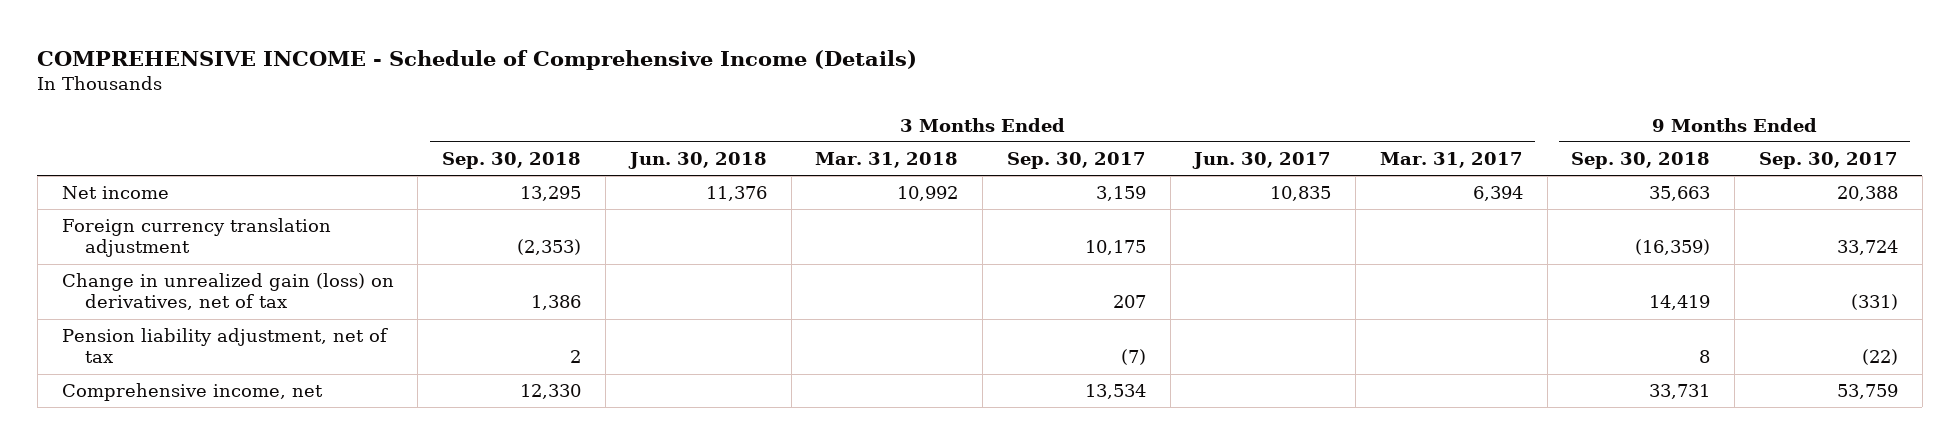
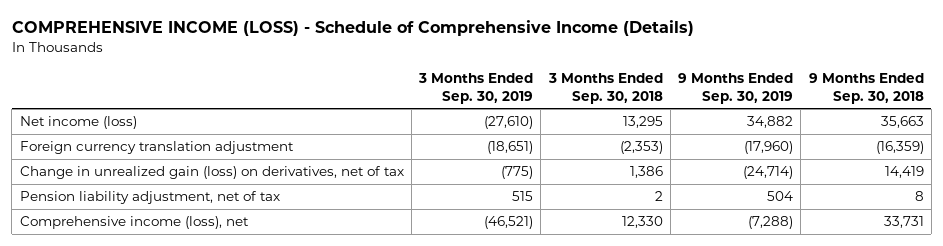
[37,49,918,70] COMPREHENSIVE INCOME - Schedule of Comprehensive Income (Details) -> [11,20,694,37] COMPREHENSIVE INCOME (LOSS) - Schedule of Comprehensive Income (Details)
[627,152,767,170] Jun. 30, 2018 -> none
[815,152,959,169] Mar. 31, 2018 -> none
[1006,152,1146,170] Sep. 30, 2017 -> none
[1192,152,1332,170] Jun. 30, 2017 -> none
[1379,152,1523,169] Mar. 31, 2017 -> none
[1758,152,1898,170] Sep. 30, 2017 -> none
none -> [418,72,534,104] 3 Months Ended Sep. 30, 2019
none -> [678,72,794,104] 9 Months Ended Sep. 30, 2019
[61,186,169,200] Net income -> [19,116,137,130] Net income (loss)
[61,383,323,402] Comprehensive income, net -> [19,216,249,230] Comprehensive income (loss), net

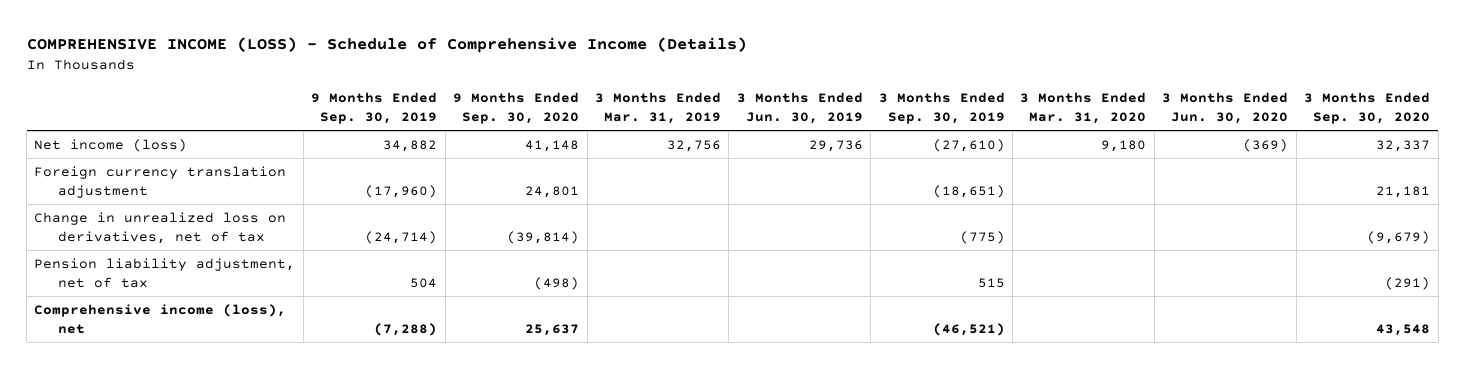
[547,72,663,104] 3 Months Ended Sep. 30, 2018 -> none
[808,72,924,104] 9 Months Ended Sep. 30, 2018 -> none
none -> [453,91,580,125] 9 Months Ended Sep. 30, 2020
none -> [594,91,721,125] 3 Months Ended Mar. 31, 2019
none -> [736,91,863,125] 3 Months Ended Jun. 30, 2019
none -> [1020,91,1147,125] 3 Months Ended Mar. 31, 2020
none -> [1162,91,1289,125] 3 Months Ended Jun. 30, 2020
none -> [1304,91,1431,125] 3 Months Ended Sep. 30, 2020
[19,166,404,180] Change in unrealized gain (loss) on derivatives, net of tax -> [34,211,287,245] Change in unrealized loss on derivatives, net of tax

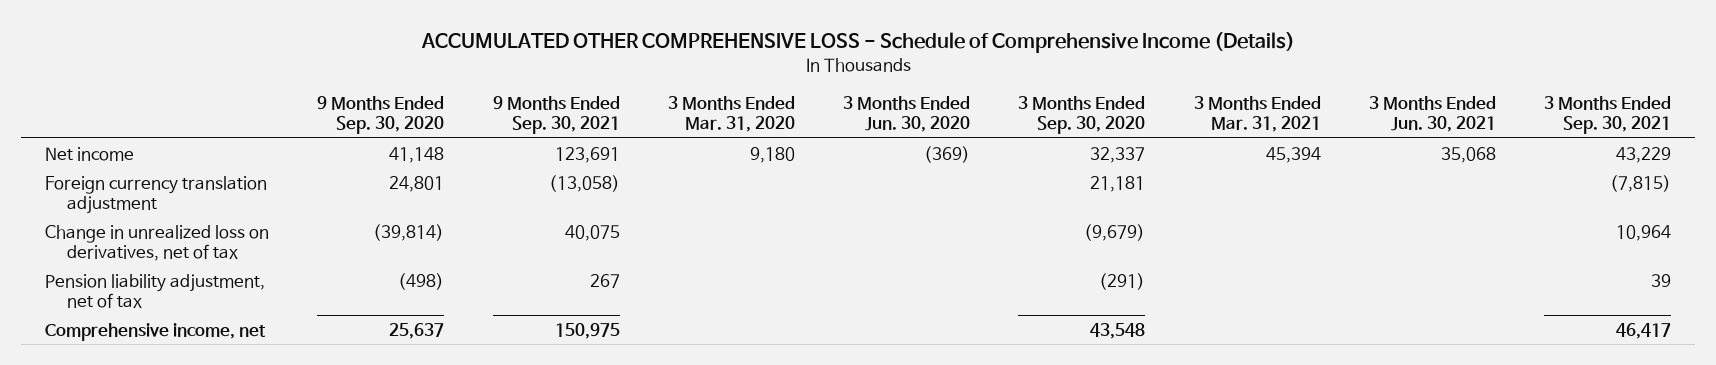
[26,37,747,54] COMPREHENSIVE INCOME (LOSS) - Schedule of Comprehensive Income (Details) -> [421,31,1296,53] ACCUMULATED OTHER COMPREHENSIVE LOSS - Schedule of Comprehensive Income (Details)
[311,91,438,125] 9 Months Ended Sep. 30, 2019 -> none
[594,91,721,125] 3 Months Ended Mar. 31, 2019 -> none
[736,91,863,125] 3 Months Ended Jun. 30, 2019 -> none
[878,91,1005,125] 3 Months Ended Sep. 30, 2019 -> none
none -> [492,96,620,135] 9 Months Ended Sep. 30, 2021
none -> [1193,96,1321,133] 3 Months Ended Mar. 31, 2021
none -> [1368,96,1496,133] 3 Months Ended Jun. 30, 2021
none -> [1544,96,1672,135] 3 Months Ended Sep. 30, 2021
[34,138,188,152] Net income (loss) -> [45,146,135,161] Net income
[34,303,287,335] Comprehensive income (loss), net -> [45,322,267,341] Comprehensive income, net

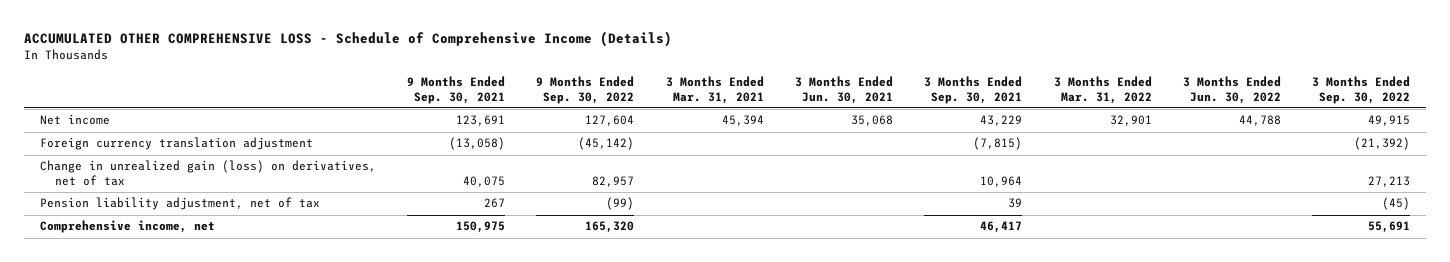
[317,96,445,135] 9 Months Ended Sep. 30, 2020 -> none
[667,96,795,133] 3 Months Ended Mar. 31, 2020 -> none
[843,96,971,133] 3 Months Ended Jun. 30, 2020 -> none
[1018,96,1146,135] 3 Months Ended Sep. 30, 2020 -> none
none -> [536,75,635,104] 9 Months Ended Sep. 30, 2022
none -> [1053,75,1152,104] 3 Months Ended Mar. 31, 2022
none -> [1182,75,1281,104] 3 Months Ended Jun. 30, 2022
none -> [1312,75,1411,104] 3 Months Ended Sep. 30, 2022
[45,224,270,261] Change in unrealized loss on derivatives, net of tax -> [39,160,376,187] Change in unrealized gain (loss) on derivatives, net of tax

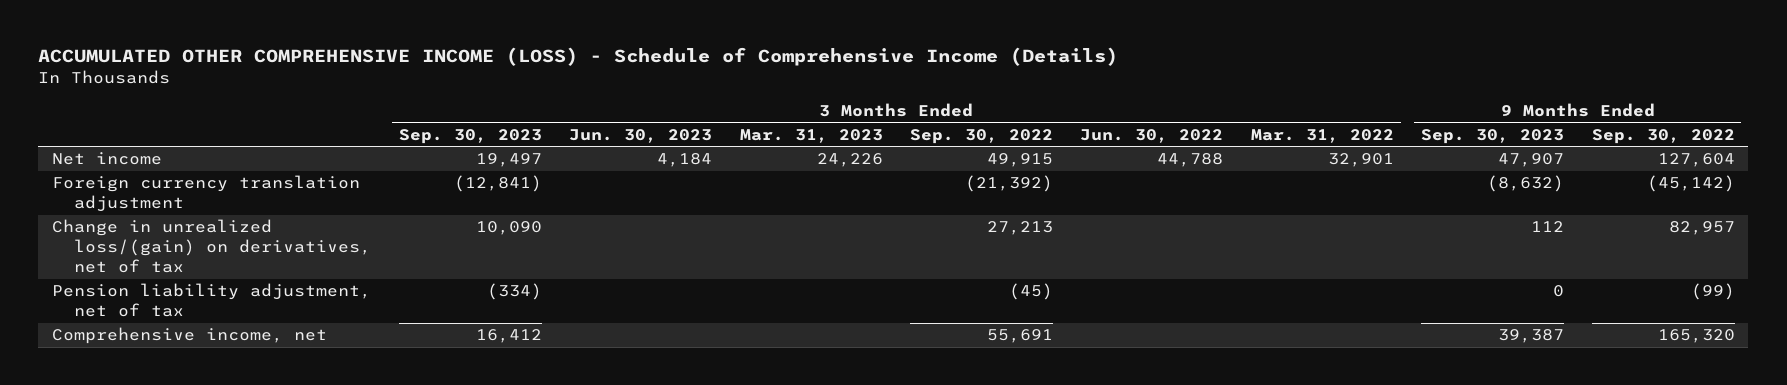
[24,30,673,47] ACCUMULATED OTHER COMPREHENSIVE LOSS - Schedule of Comprehensive Income (Details) -> [38,47,1119,67] ACCUMULATED OTHER COMPREHENSIVE INCOME (LOSS) - Schedule of Comprehensive Income (Details)
[407,75,506,104] 9 Months Ended Sep. 30, 2021 -> none
[665,75,764,104] 3 Months Ended Mar. 31, 2021 -> none
[795,75,894,104] 3 Months Ended Jun. 30, 2021 -> none
[924,75,1023,104] 3 Months Ended Sep. 30, 2021 -> none
none -> [398,128,542,144] Sep. 30, 2023
none -> [569,128,713,143] Jun. 30, 2023
none -> [739,128,883,143] Mar. 31, 2023
none -> [1421,128,1565,144] Sep. 30, 2023
[39,160,376,187] Change in unrealized gain (loss) on derivatives, net of tax -> [52,219,372,274] Change in unrealized loss/(gain) on derivatives, net of tax

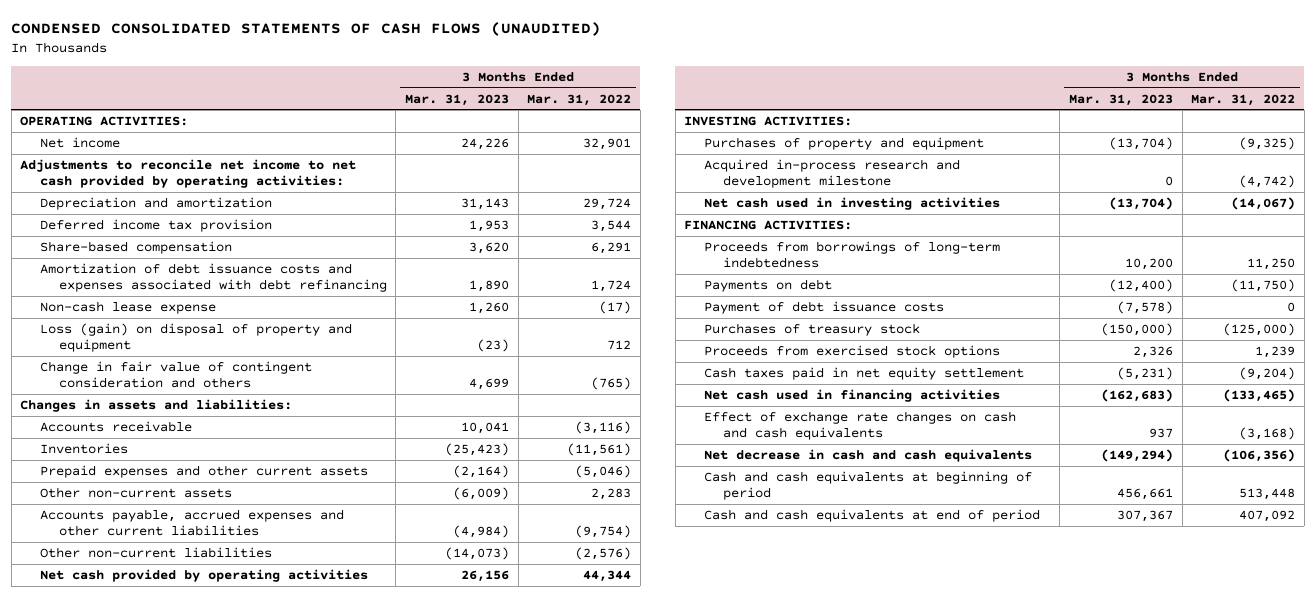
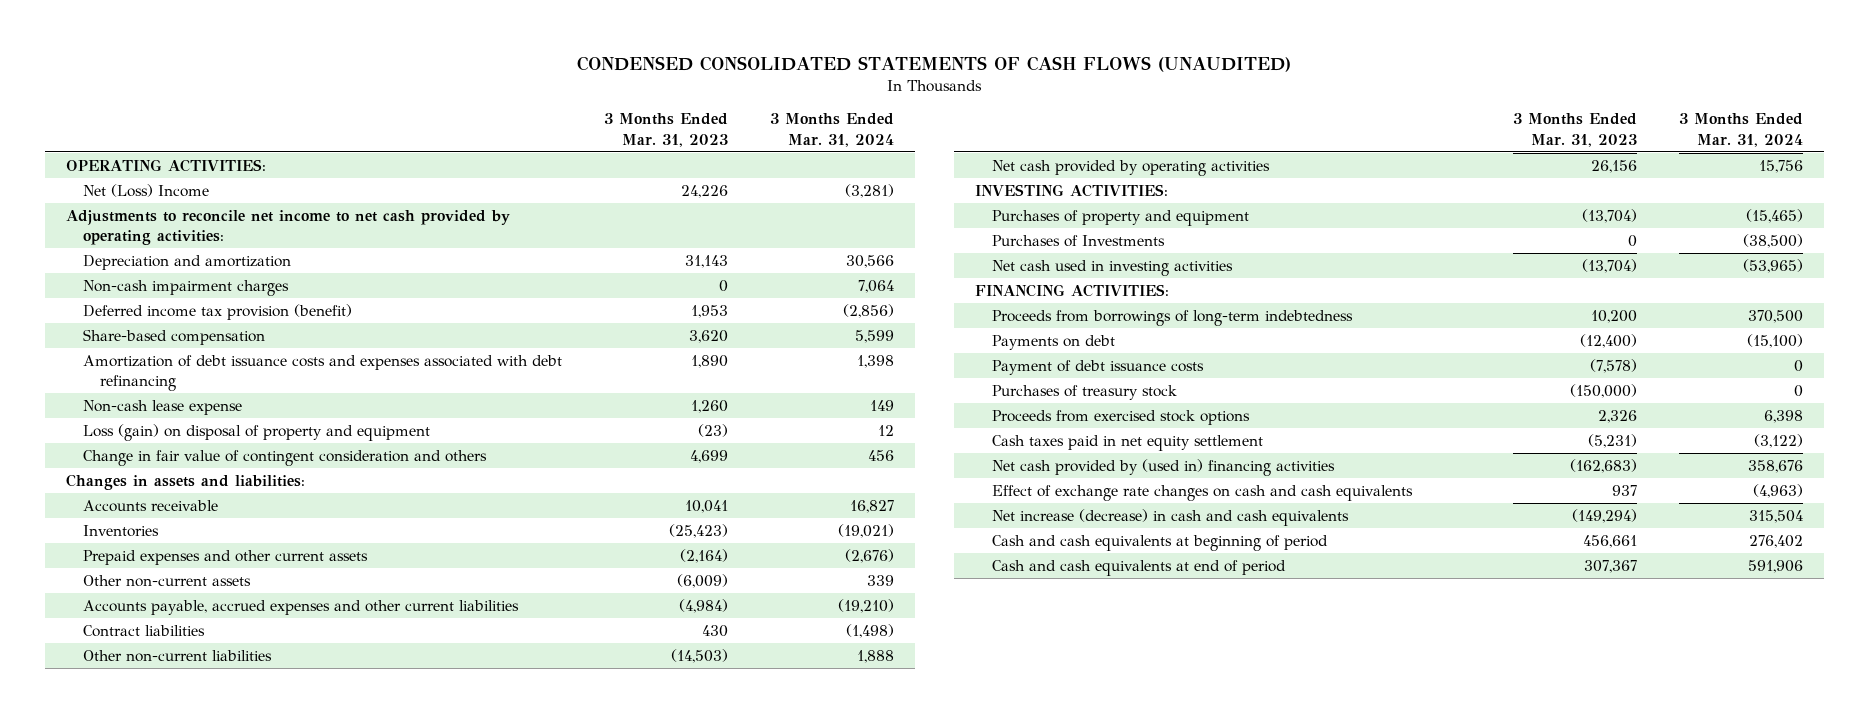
[527,93,632,106] Mar. 31, 2022 -> none
none -> [769,113,894,147] 3 Months Ended Mar. 31, 2024
[39,136,120,148] Net income -> [82,183,209,197] Net (Loss) Income
none -> [82,279,289,296] Non-cash impairment charges
[39,218,272,232] Deferred income tax provision -> [82,303,352,320] Deferred income tax provision (benefit)
none -> [82,624,205,637] Contract liabilities
[444,546,509,560] (14,073) -> [670,648,728,663] (14,503)
[703,158,960,189] Acquired in-process research and development milestone -> none
none -> [991,234,1165,247] Purchases of Investments
[703,388,1000,402] Net cash used in financing activities -> [991,458,1335,476] Net cash provided by (used in) financing activities
[703,448,1032,462] Net decrease in cash and cash equivalents -> [991,508,1349,526] Net increase (decrease) in cash and cash equivalents

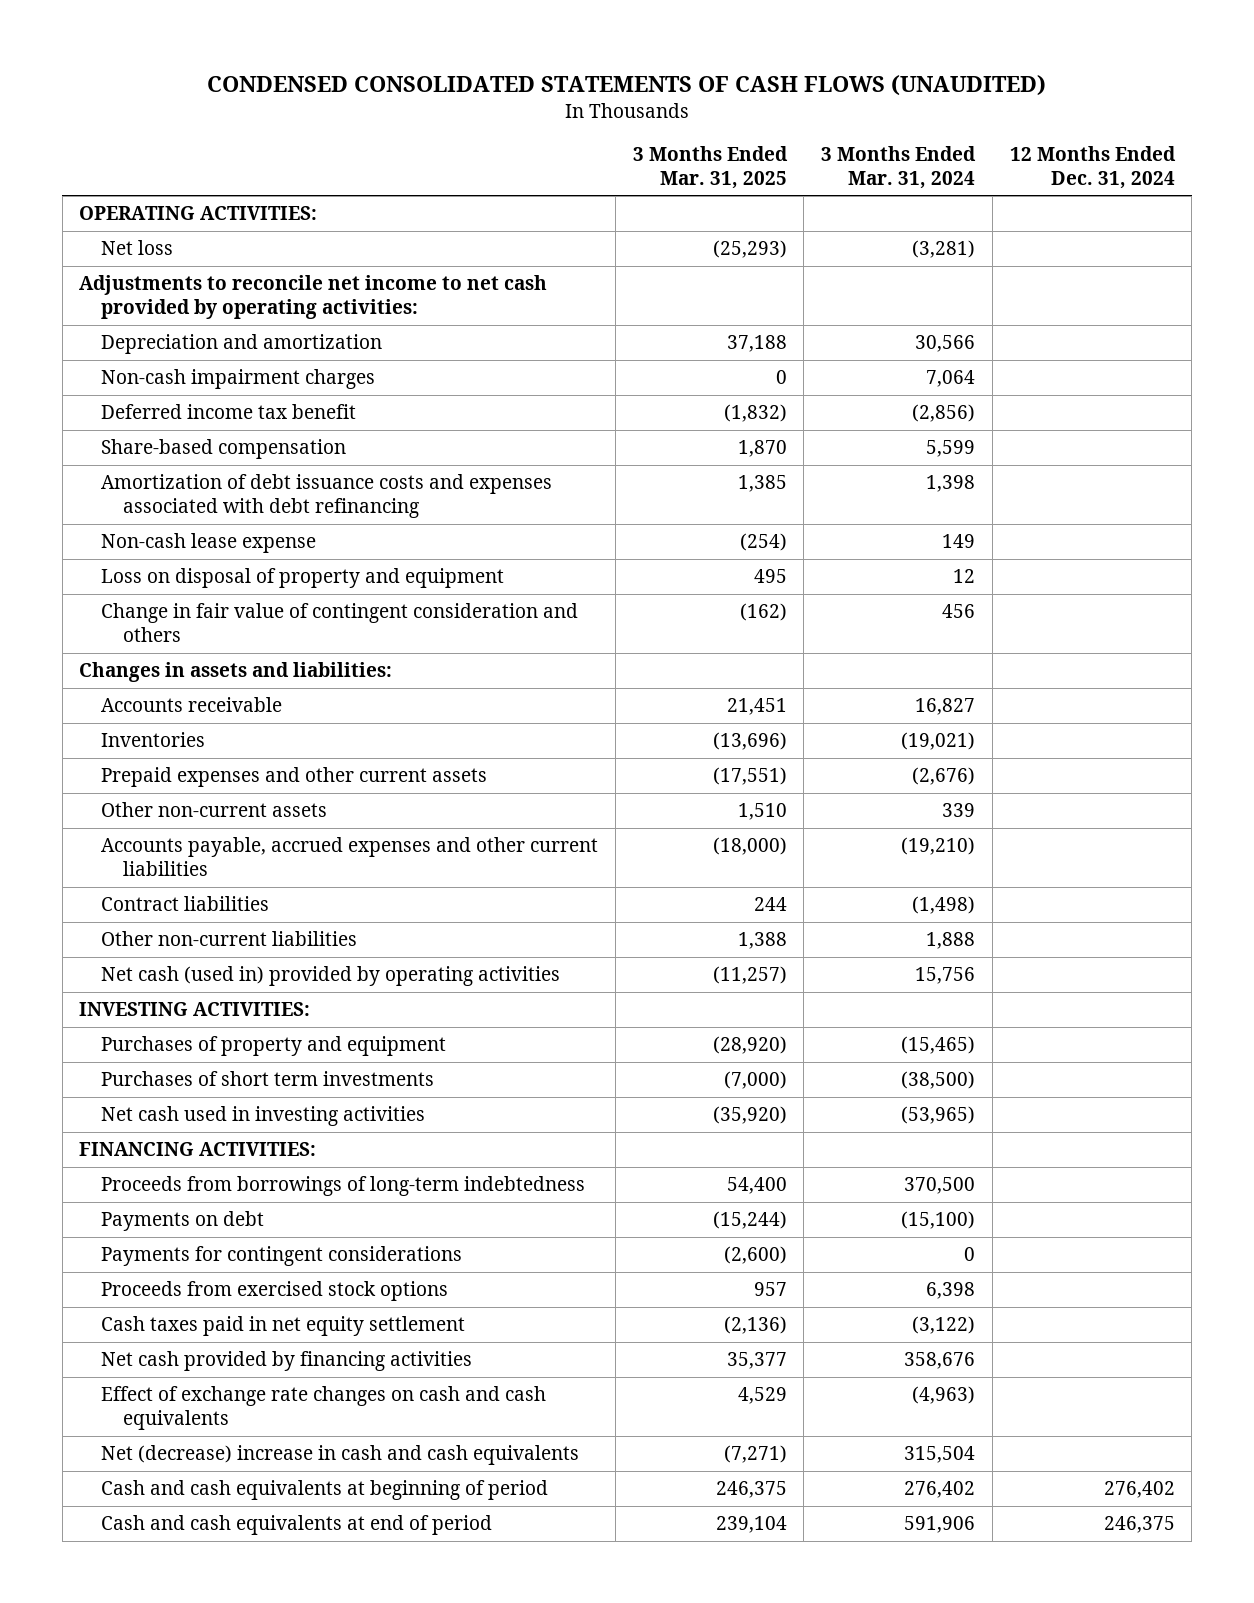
[603,113,728,147] 3 Months Ended Mar. 31, 2023 -> none
none -> [632,145,788,189] 3 Months Ended Mar. 31, 2025
none -> [1009,145,1176,189] 12 Months Ended Dec. 31, 2024
[82,183,209,197] Net (Loss) Income -> [101,240,174,256] Net loss
[82,303,352,320] Deferred income tax provision (benefit) -> [101,404,357,420] Deferred income tax benefit
[82,423,430,441] Loss (gain) on disposal of property and equipment -> [101,568,505,589] Loss on disposal of property and equipment
[991,159,1270,176] Net cash provided by operating activities -> [101,966,561,987] Net cash (used in) provided by operating activities
[991,234,1165,247] Purchases of Investments -> [101,1071,435,1087] Purchases of short term investments
[991,359,1204,375] Payment of debt issuance costs -> none
[991,384,1177,400] Purchases of treasury stock -> none
none -> [101,1246,463,1267] Payments for contingent considerations
[991,458,1335,476] Net cash provided by (used in) financing activities -> [101,1351,473,1372] Net cash provided by financing activities
[991,508,1349,526] Net increase (decrease) in cash and cash equivalents -> [101,1445,580,1466] Net (decrease) increase in cash and cash equivalents

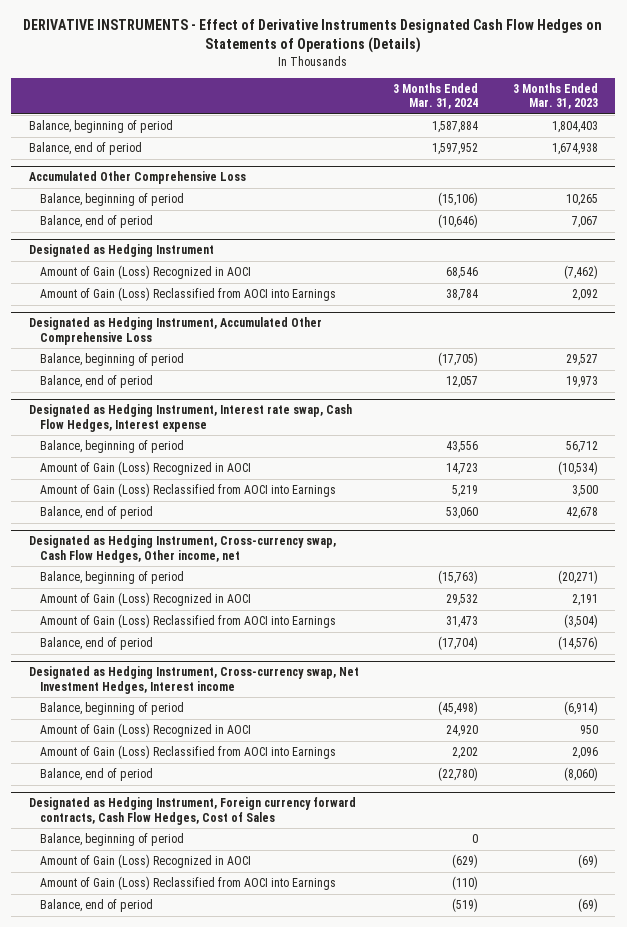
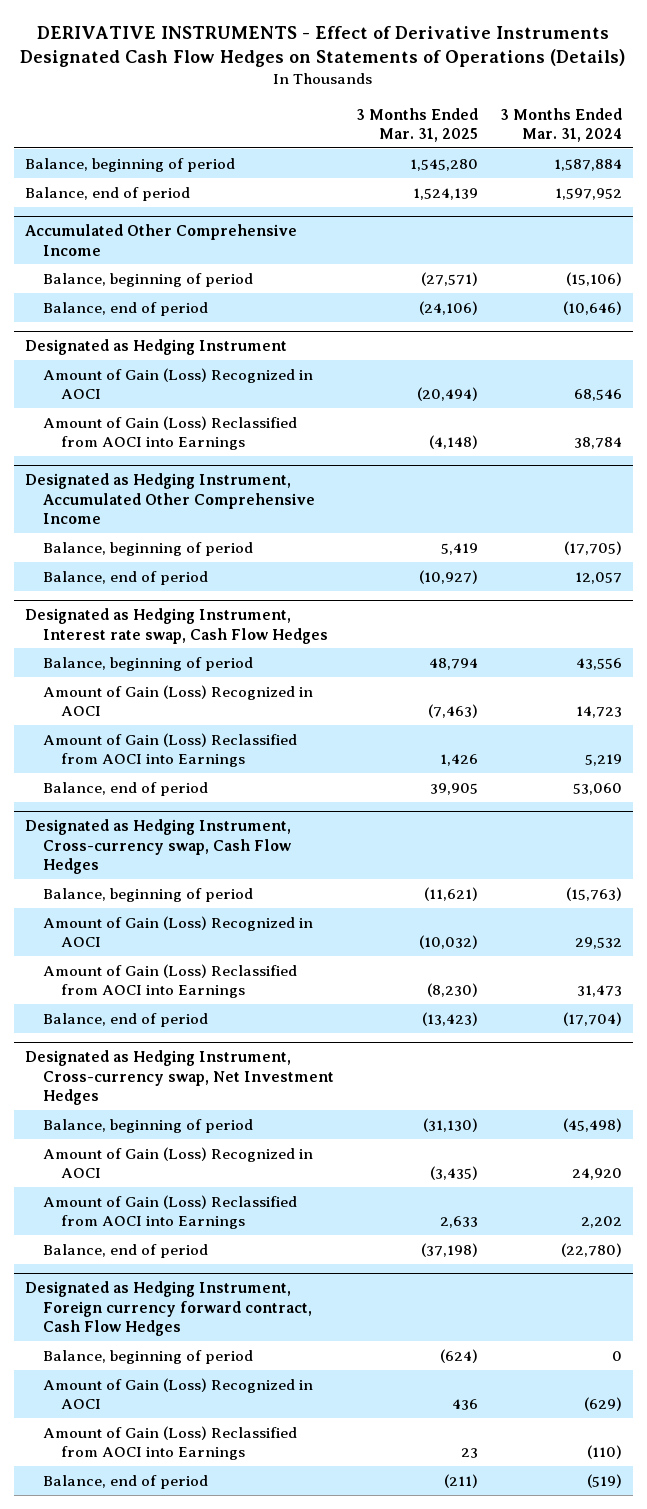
[512,82,598,110] 3 Months Ended Mar. 31, 2023 -> none
none -> [355,107,478,142] 3 Months Ended Mar. 31, 2025
[28,171,246,185] Accumulated Other Comprehensive Loss -> [25,224,298,256] Accumulated Other Comprehensive Income
[28,317,322,345] Designated as Hedging Instrument, Accumulated Other Comprehensive Loss -> [25,473,315,524] Designated as Hedging Instrument, Accumulated Other Comprehensive Income
[28,404,352,432] Designated as Hedging Instrument, Interest rate swap, Cash Flow Hedges, Interest expense -> [25,608,328,644] Designated as Hedging Instrument, Interest rate swap, Cash Flow Hedges
[28,535,336,563] Designated as Hedging Instrument, Cross-currency swap, Cash Flow Hedges, Other income, net -> [25,819,292,874] Designated as Hedging Instrument, Cross-currency swap, Cash Flow Hedges
[28,666,359,694] Designated as Hedging Instrument, Cross-currency swap, Net Investment Hedges, Interest income -> [25,1050,334,1105] Designated as Hedging Instrument, Cross-currency swap, Net Investment Hedges
[28,797,356,825] Designated as Hedging Instrument, Foreign currency forward contracts, Cash Flow Hedges, Cost of Sales -> [25,1281,312,1336] Designated as Hedging Instrument, Foreign currency forward contract, Cash Flow Hedges

